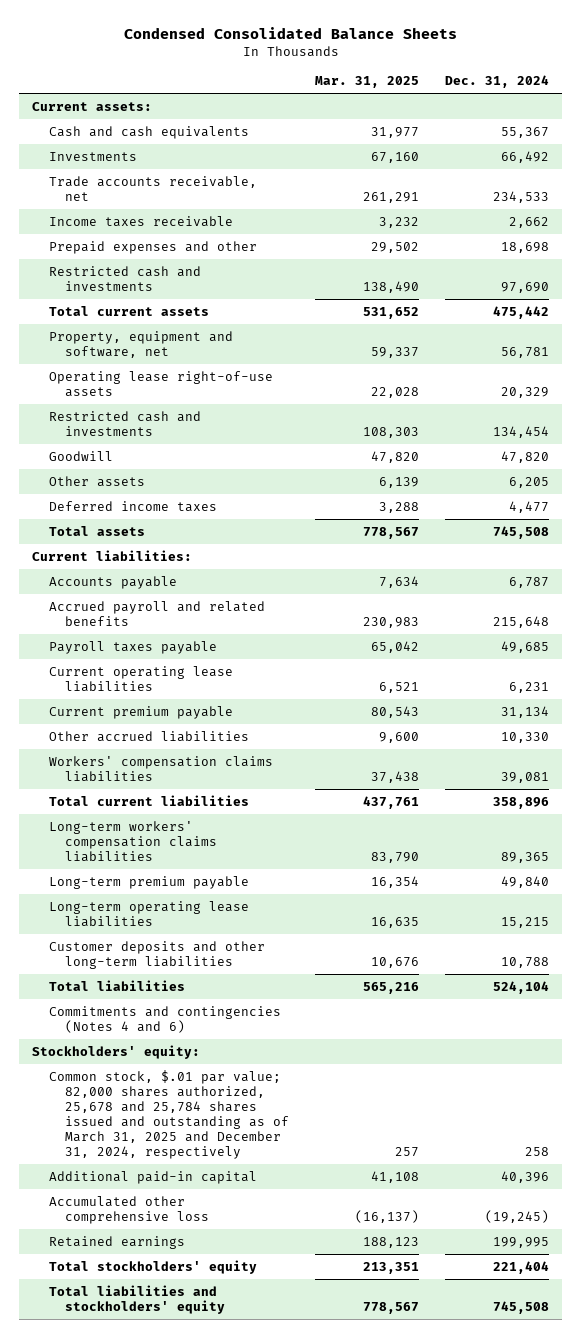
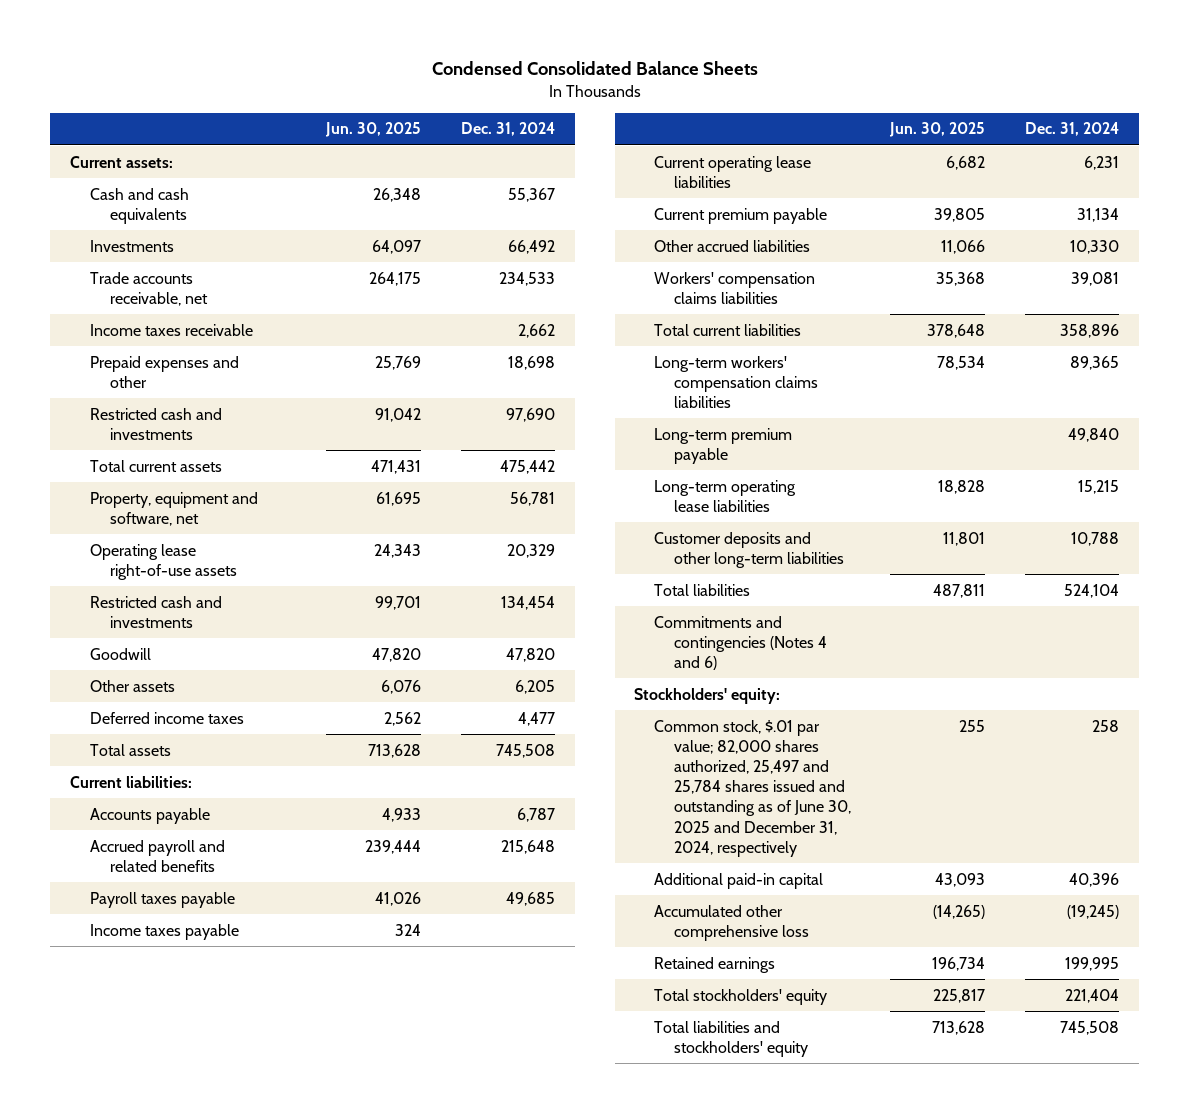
[315,76,420,89] Mar. 31, 2025 -> none
none -> [325,122,422,138] Jun. 30, 2025
none -> [89,923,239,940] Income taxes payable
[48,1069,290,1160] Common stock, $.01 par value; 82,000 shares authorized, 25,678 and 25,784 shares issued and outstanding as of March 31, 2025 and December 31, 2024, respectively -> [654,719,851,857] Common stock, $.01 par value; 82,000 shares authorized, 25,497 and 25,784 shares issued and outstanding as of June 30, 2025 and December 31, 2024, respectively

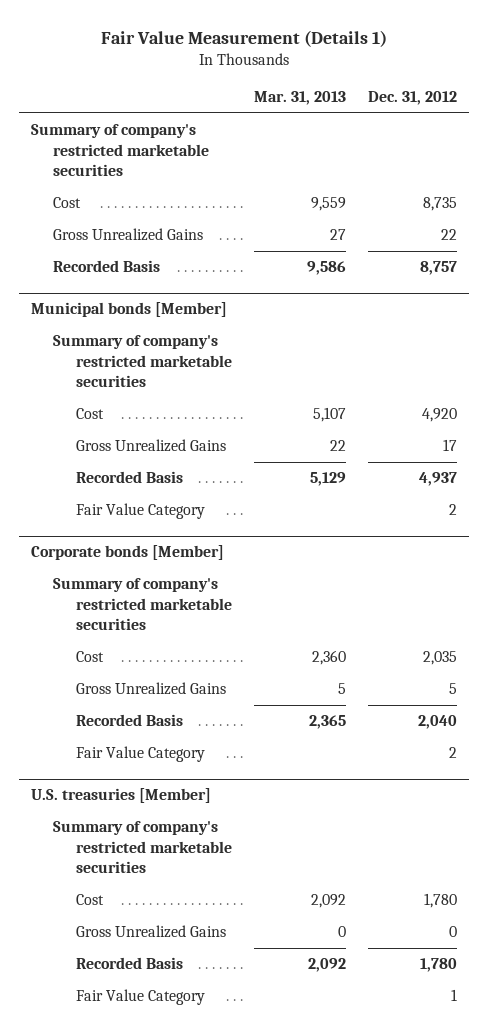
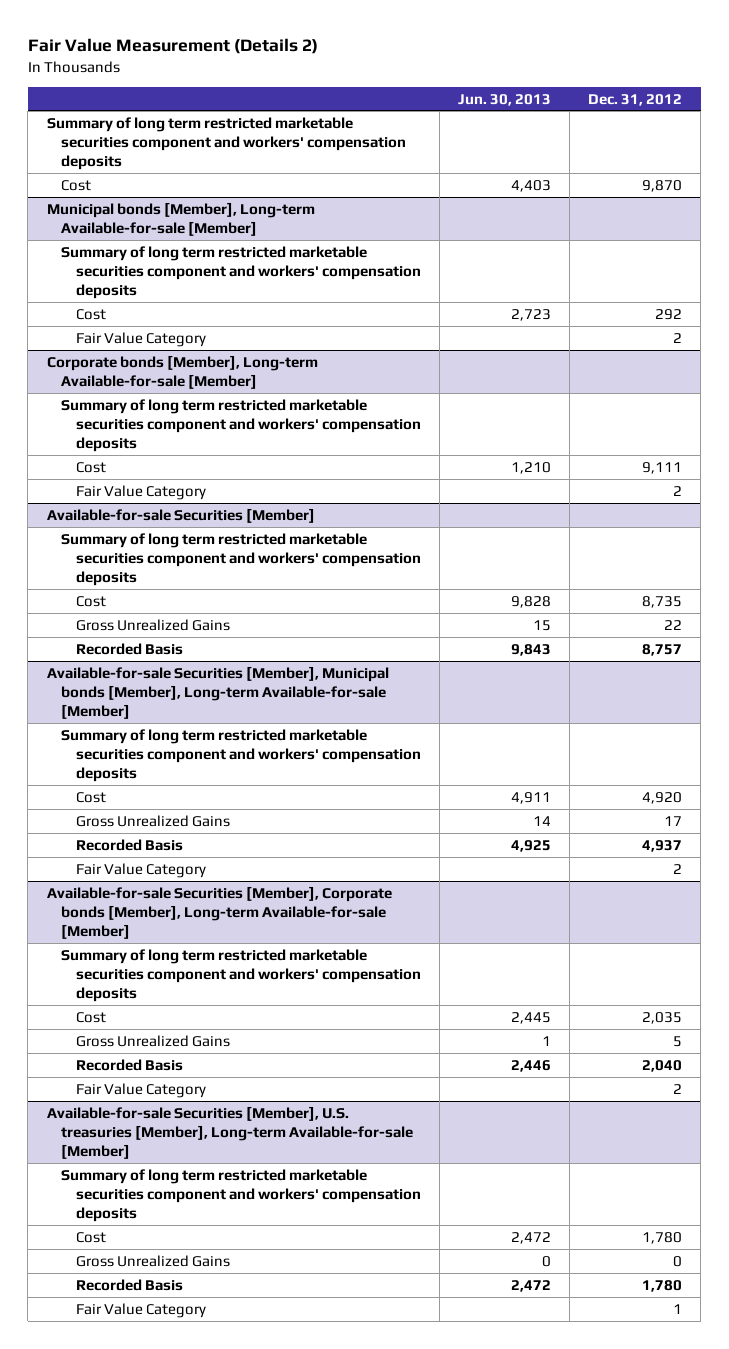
[101,29,388,47] Fair Value Measurement (Details 1) -> [27,38,318,55] Fair Value Measurement (Details 2)
[254,91,347,106] Mar. 31, 2013 -> none
none -> [457,93,551,106] Jun. 30, 2013
[30,124,210,177] Summary of company's restricted marketable securities -> none
none -> [46,116,407,171] Summary of long term restricted marketable securities component and workers' compensation deposits
none -> [61,179,92,191] Cost
none -> [46,201,315,237] Municipal bonds [Member], Long-term Available-for-sale [Member]
none -> [61,245,421,300] Summary of long term restricted marketable securities component and workers' compensation deposits
none -> [75,308,106,320] Cost
none -> [75,331,206,347] Fair Value Category
none -> [46,354,318,390] Corporate bonds [Member], Long-term Available-for-sale [Member]
none -> [61,398,421,453] Summary of long term restricted marketable securities component and workers' compensation deposits
none -> [75,461,106,473] Cost
none -> [75,484,206,500] Fair Value Category
none -> [46,507,315,523] Available-for-sale Securities [Member]
none -> [61,532,421,587] Summary of long term restricted marketable securities component and workers' compensation deposits
[30,302,227,318] Municipal bonds [Member] -> none
[53,335,232,388] Summary of company's restricted marketable securities -> none
none -> [46,665,389,720] Available-for-sale Securities [Member], Municipal bonds [Member], Long-term Available-for-sale [Member]
none -> [61,728,421,783] Summary of long term restricted marketable securities component and workers' compensation deposits
[30,545,224,561] Corporate bonds [Member] -> none
[53,578,232,631] Summary of company's restricted marketable securities -> none
none -> [46,885,392,940] Available-for-sale Securities [Member], Corporate bonds [Member], Long-term Available-for-sale [Member]
none -> [61,948,421,1003] Summary of long term restricted marketable securities component and workers' compensation deposits
[30,788,211,804] U.S. treasuries [Member] -> none
[53,821,232,874] Summary of company's restricted marketable securities -> none
none -> [46,1105,414,1160] Available-for-sale Securities [Member], U.S. treasuries [Member], Long-term Available-for-sale [Member]
none -> [61,1168,421,1223] Summary of long term restricted marketable securities component and workers' compensation deposits

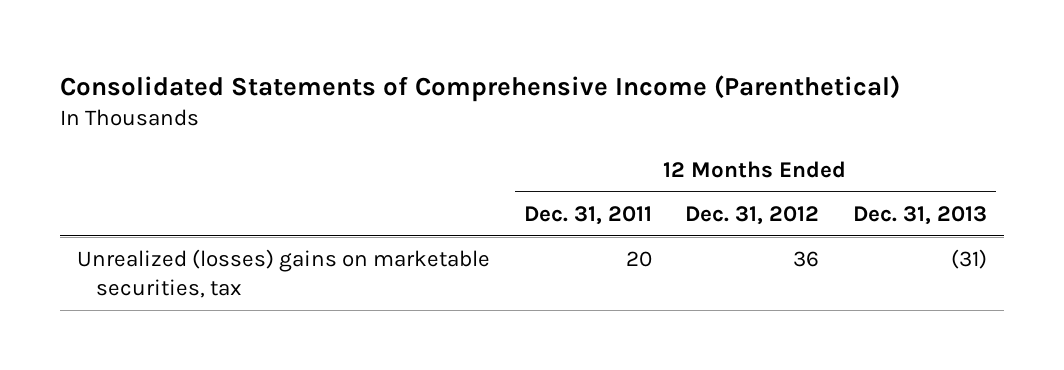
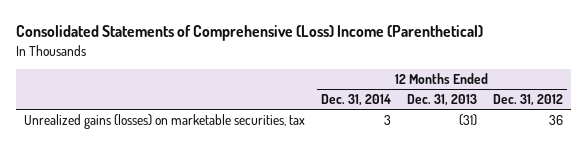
[59,74,900,102] Consolidated Statements of Comprehensive Income (Parenthetical) -> [15,25,483,42] Consolidated Statements of Comprehensive (Loss) Income (Parenthetical)
[523,205,652,225] Dec. 31, 2011 -> none
none -> [320,94,391,107] Dec. 31, 2014
[76,249,490,299] Unrealized (losses) gains on marketable securities, tax -> [23,113,305,129] Unrealized gains (losses) on marketable securities, tax

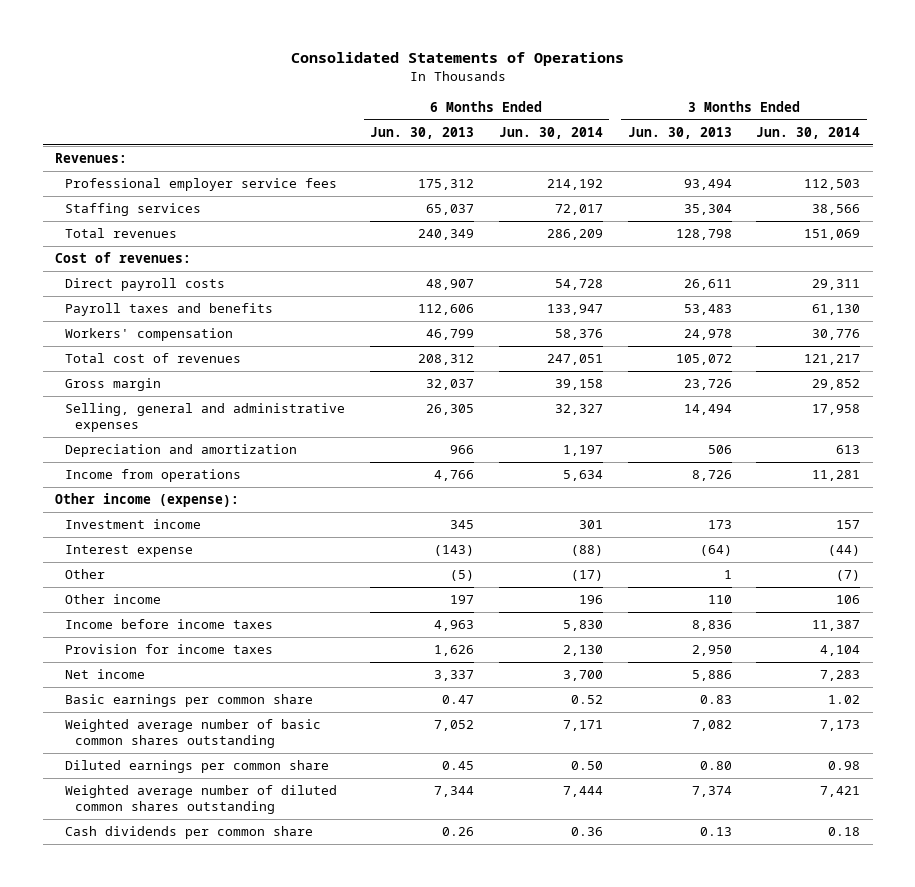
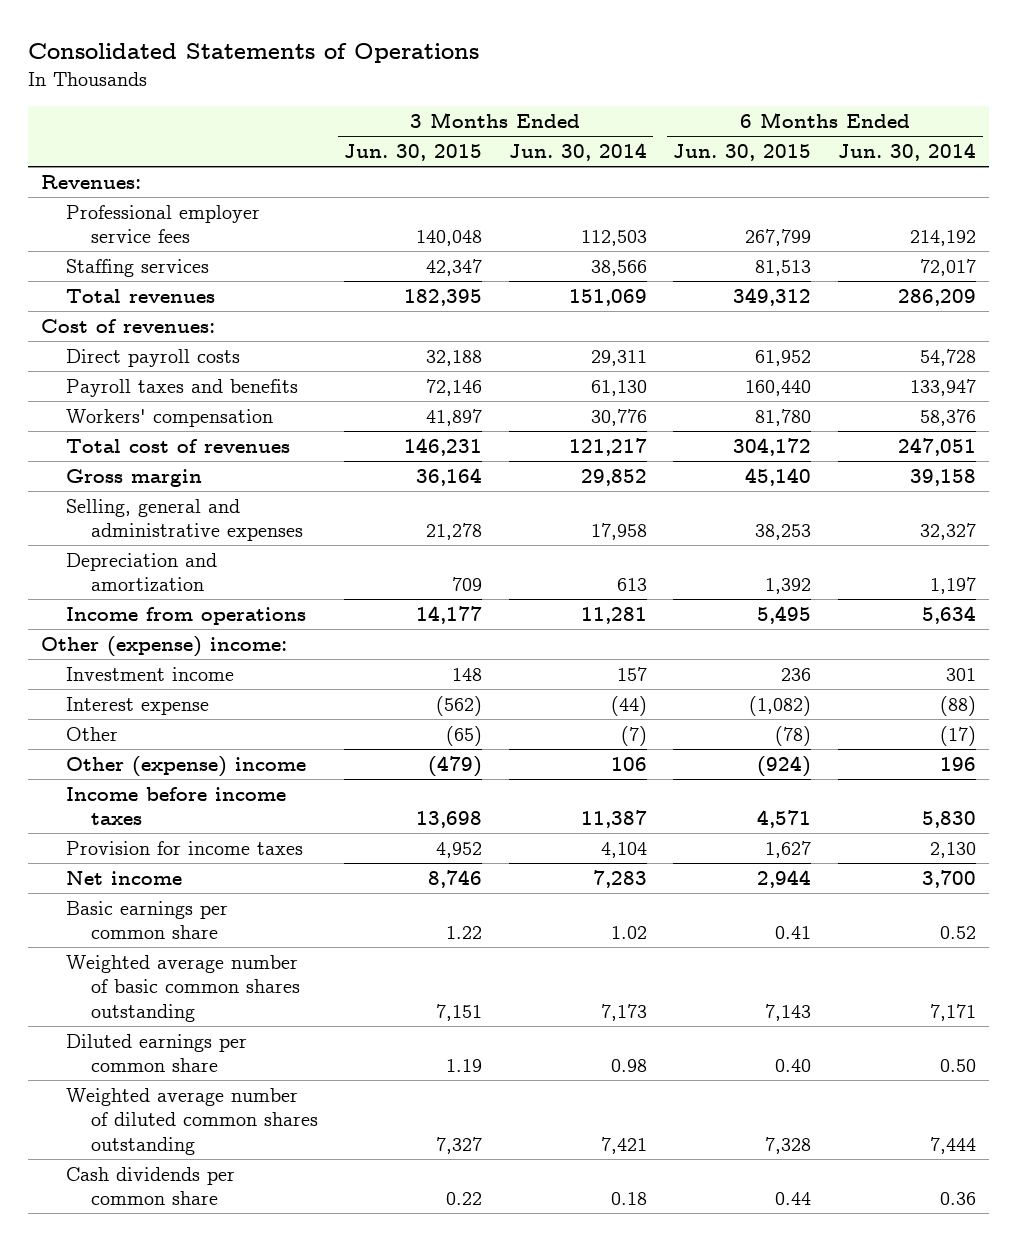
[369,126,474,139] Jun. 30, 2013 -> none
[627,126,732,139] Jun. 30, 2013 -> none
none -> [344,144,483,162] Jun. 30, 2015
none -> [673,144,812,162] Jun. 30, 2015
[54,493,239,508] Other income (expense): -> [41,635,288,657] Other (expense) income:
[64,594,161,605] Other income -> [65,755,306,777] Other (expense) income

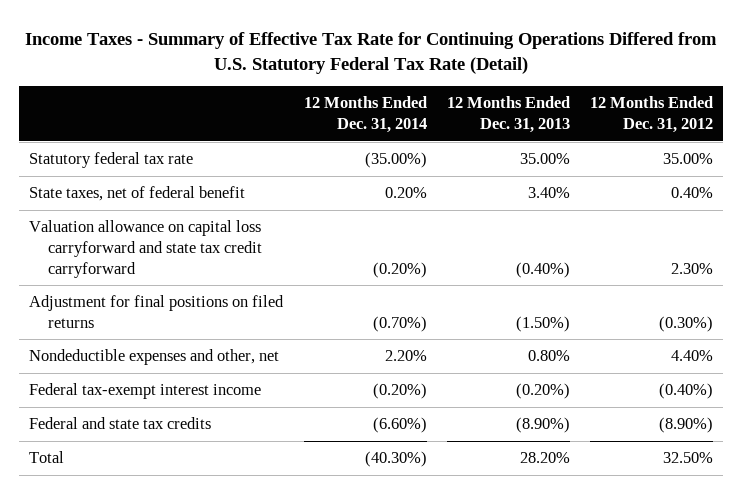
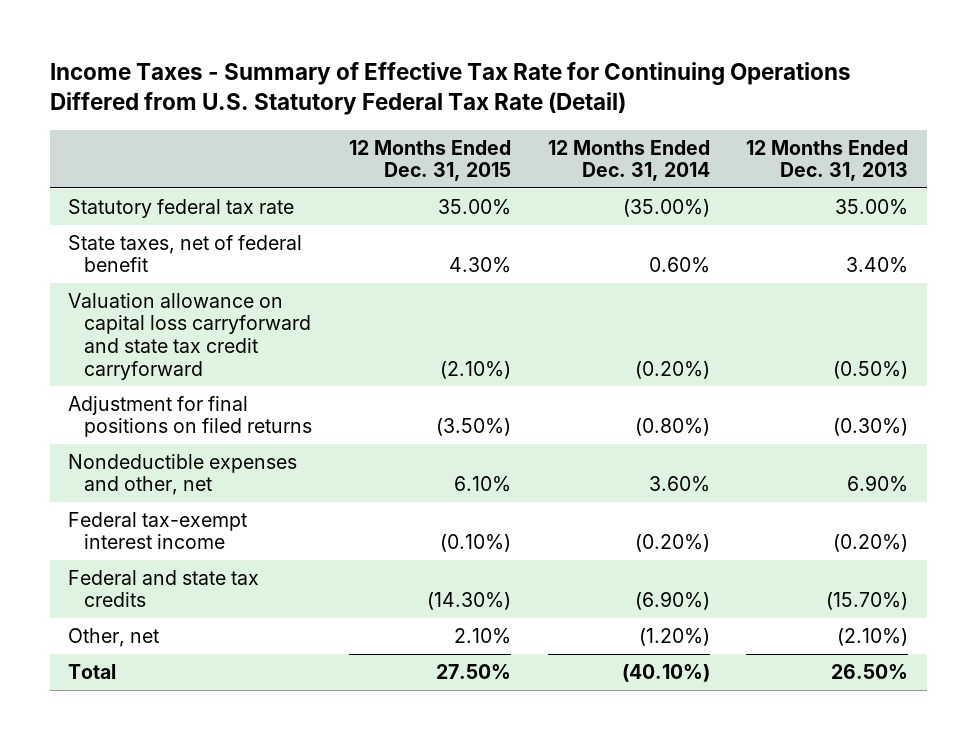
[589,96,713,134] 12 Months Ended Dec. 31, 2012 -> none
none -> [348,139,511,182] 12 Months Ended Dec. 31, 2015
[384,187,427,199] 0.20% -> [648,257,710,274] 0.60%
[515,261,570,278] (0.40%) -> [833,360,909,379] (0.50%)
[372,315,427,332] (0.70%) -> [634,418,710,437] (0.80%)
[515,315,570,332] (1.50%) -> [833,418,909,437] (0.30%)
[384,350,427,362] 2.20% -> [648,476,710,493] 3.60%
[527,350,570,362] 0.80% -> [847,475,909,493] 6.90%
[372,417,427,434] (6.60%) -> [634,591,710,611] (6.90%)
[515,417,570,434] (8.90%) -> [826,592,909,611] (15.70%)
none -> [68,627,160,647] Other, net
[364,451,427,468] (40.30%) -> [621,663,710,682] (40.10%)
[519,452,570,464] 28.20% -> [831,663,909,679] 26.50%

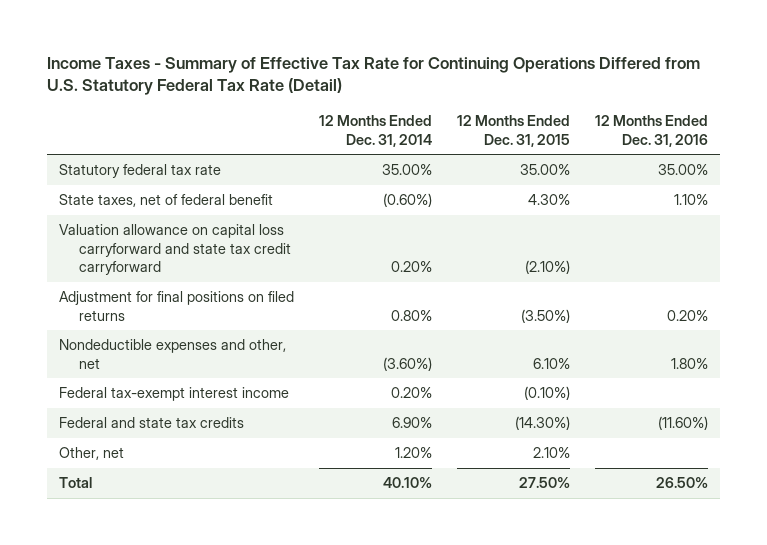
[746,139,909,182] 12 Months Ended Dec. 31, 2013 -> none
none -> [594,115,708,147] 12 Months Ended Dec. 31, 2016
[622,198,710,217] (35.00%) -> [381,164,432,176] 35.00%
[648,257,710,274] 0.60% -> [382,193,432,208] (0.60%)
[634,360,710,379] (0.20%) -> [390,261,432,273] 0.20%
[634,418,710,437] (0.80%) -> [390,309,432,321] 0.80%
[648,476,710,493] 3.60% -> [382,356,432,371] (3.60%)
[634,534,710,553] (0.20%) -> [390,387,432,399] 0.20%
[634,591,710,611] (6.90%) -> [391,417,432,429] 6.90%
[638,627,710,646] (1.20%) -> [394,447,432,459] 1.20%
[621,663,710,682] (40.10%) -> [382,477,432,489] 40.10%

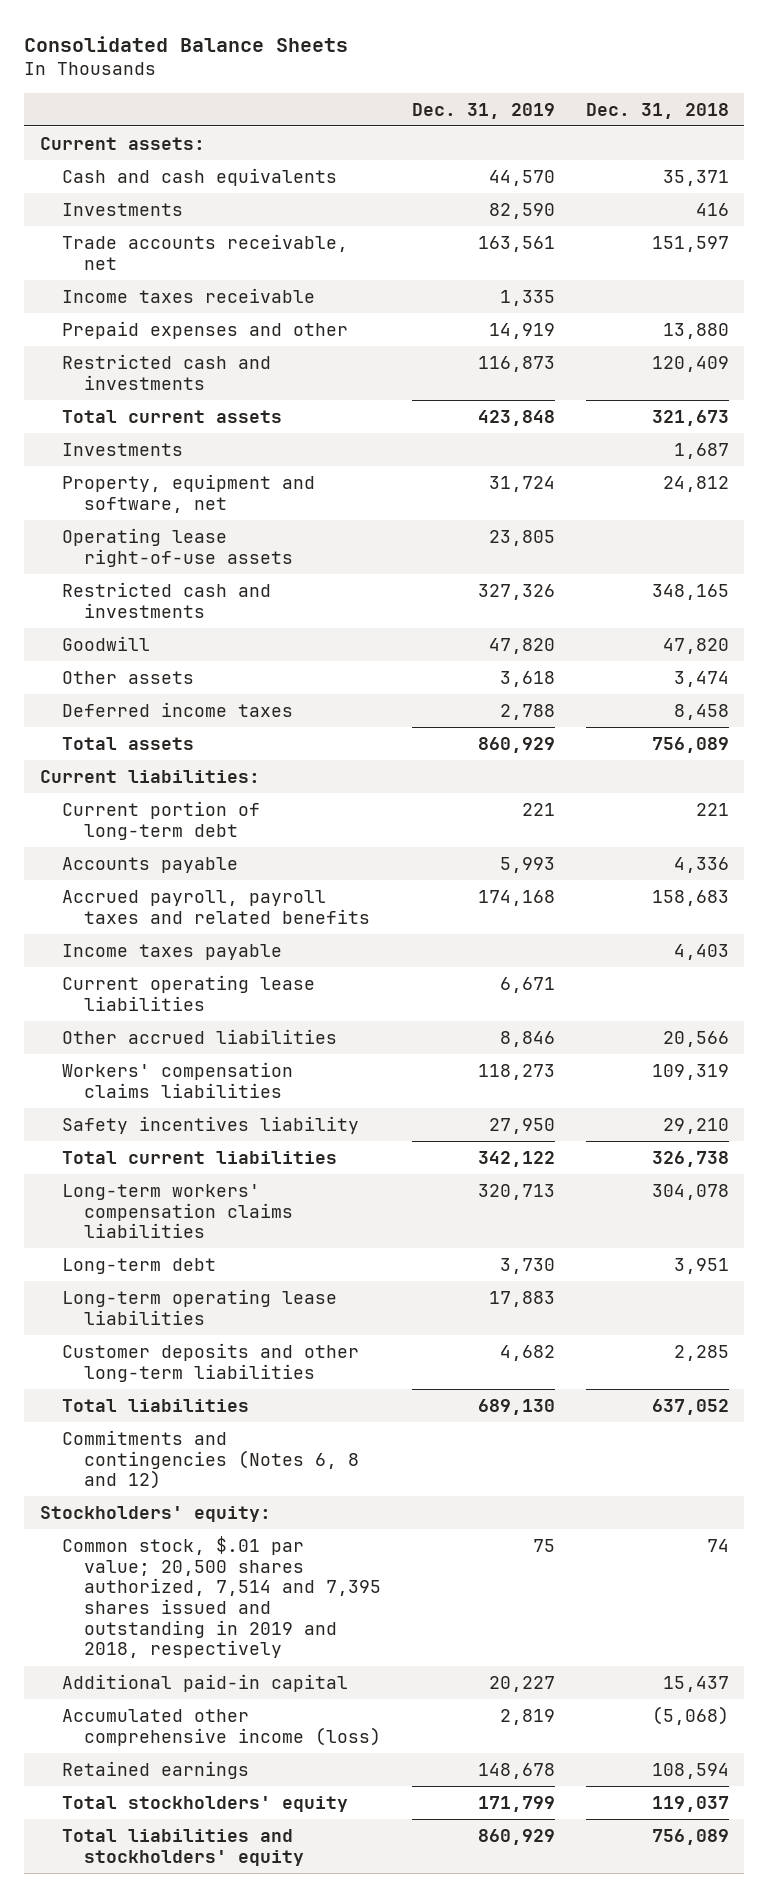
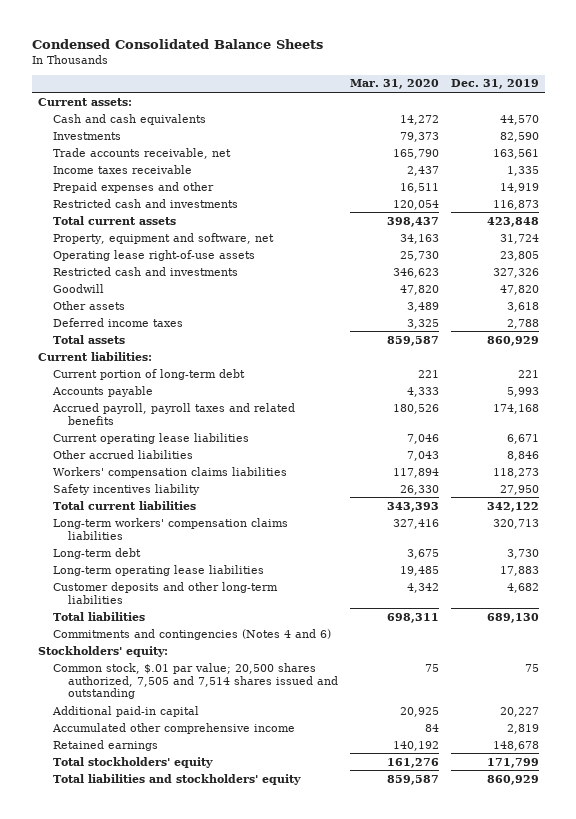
[24,35,349,52] Consolidated Balance Sheets -> [31,38,323,49] Condensed Consolidated Balance Sheets
[585,102,729,119] Dec. 31, 2018 -> none
none -> [349,79,439,90] Mar. 31, 2020
[61,442,183,456] Investments -> none
[61,943,282,960] Income taxes payable -> none
[61,1429,359,1490] Commitments and contingencies (Notes 6, 8 and 12) -> [52,628,331,640] Commitments and contingencies (Notes 4 and 6)
[61,1535,381,1659] Common stock, $.01 par value; 20,500 shares authorized, 7,514 and 7,395 shares issued and outstanding in 2019 and 2018, respectively -> [52,662,338,700] Common stock, $.01 par value; 20,500 shares authorized, 7,505 and 7,514 shares issued and outstanding
[61,1708,381,1746] Accumulated other comprehensive income (loss) -> [51,722,295,734] Accumulated other comprehensive income

